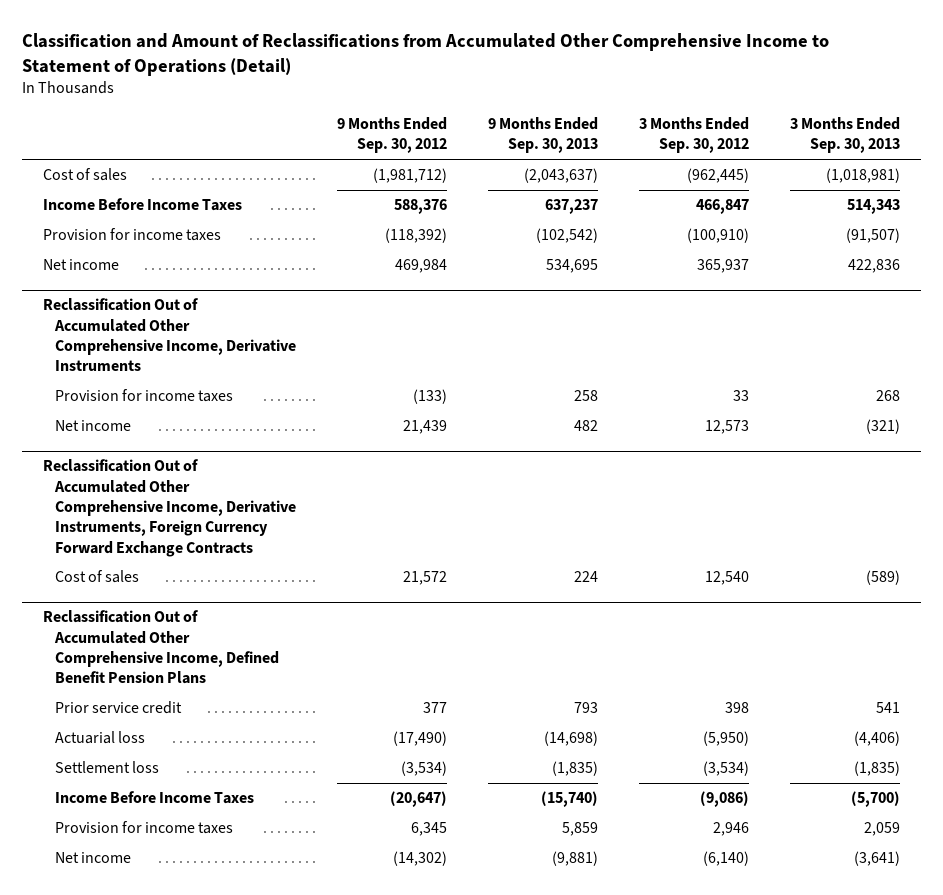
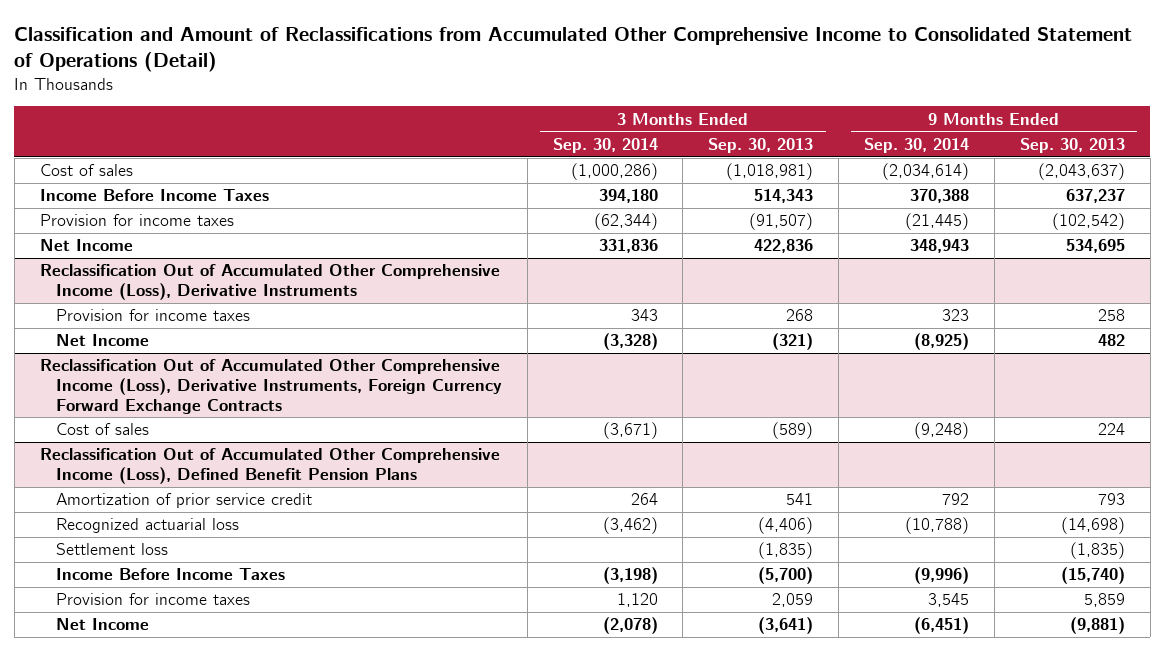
[22,33,830,76] Classification and Amount of Reclassifications from Accumulated Other Comprehensive Income to Statement of Operations (Detail) -> [14,26,1133,72] Classification and Amount of Reclassifications from Accumulated Other Comprehensive Income to Consolidated Statement of Operations (Detail)
[336,117,447,154] 9 Months Ended Sep. 30, 2012 -> none
[639,117,750,154] 3 Months Ended Sep. 30, 2012 -> none
none -> [552,137,658,153] Sep. 30, 2014
none -> [863,137,969,153] Sep. 30, 2014
[42,259,119,271] Net income -> [39,239,133,252] Net Income
[42,298,296,372] Reclassification Out of Accumulated Other Comprehensive Income, Derivative Instruments -> [39,264,500,301] Reclassification Out of Accumulated Other Comprehensive Income (Loss), Derivative Instruments
[54,420,131,432] Net income -> [55,334,149,347] Net Income
[42,459,296,557] Reclassification Out of Accumulated Other Comprehensive Income, Derivative Instruments, Foreign Currency Forward Exchange Contracts -> [39,359,502,414] Reclassification Out of Accumulated Other Comprehensive Income (Loss), Derivative Instruments, Foreign Currency Forward Exchange Contracts
[42,610,279,685] Reclassification Out of Accumulated Other Comprehensive Income, Defined Benefit Pension Plans -> [39,448,500,485] Reclassification Out of Accumulated Other Comprehensive Income (Loss), Defined Benefit Pension Plans
[54,701,182,715] Prior service credit -> [55,493,312,509] Amortization of prior service credit
[54,731,145,745] Actuarial loss -> [55,518,239,534] Recognized actuarial loss
[54,852,131,864] Net income -> [55,618,149,631] Net Income

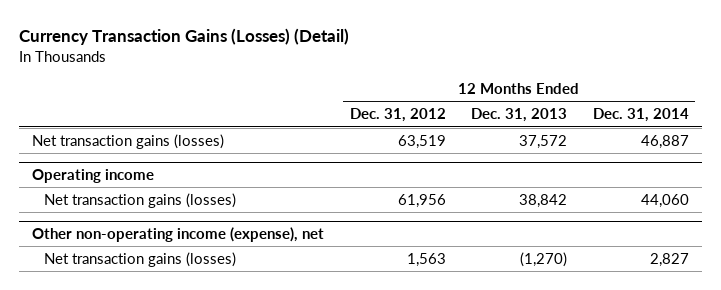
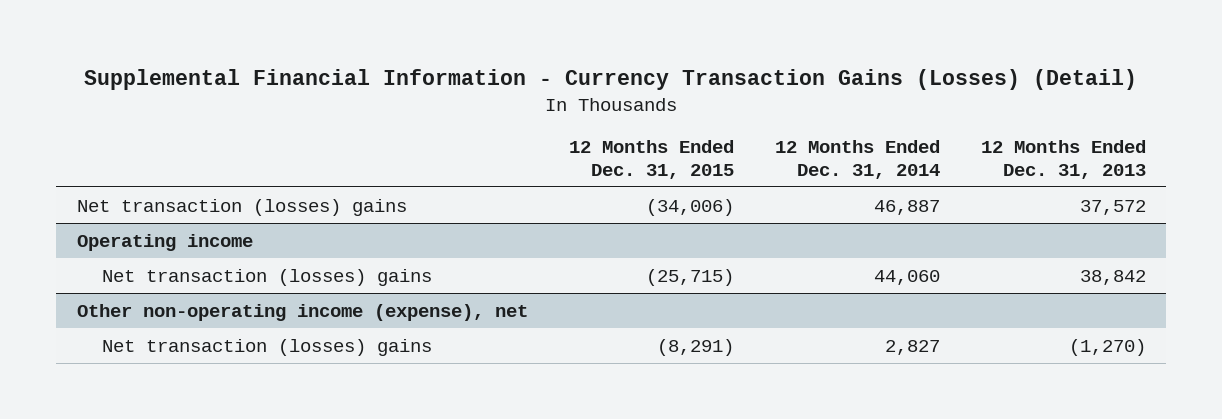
[18,27,349,45] Currency Transaction Gains (Losses) (Detail) -> [84,69,1138,91] Supplemental Financial Information - Currency Transaction Gains (Losses) (Detail)
[349,108,446,123] Dec. 31, 2012 -> none
none -> [568,140,734,179] 12 Months Ended Dec. 31, 2015
[31,133,224,149] Net transaction gains (losses) -> [76,198,407,216] Net transaction (losses) gains
[44,192,237,208] Net transaction gains (losses) -> [102,268,433,286] Net transaction (losses) gains
[44,251,237,267] Net transaction gains (losses) -> [102,338,433,356] Net transaction (losses) gains

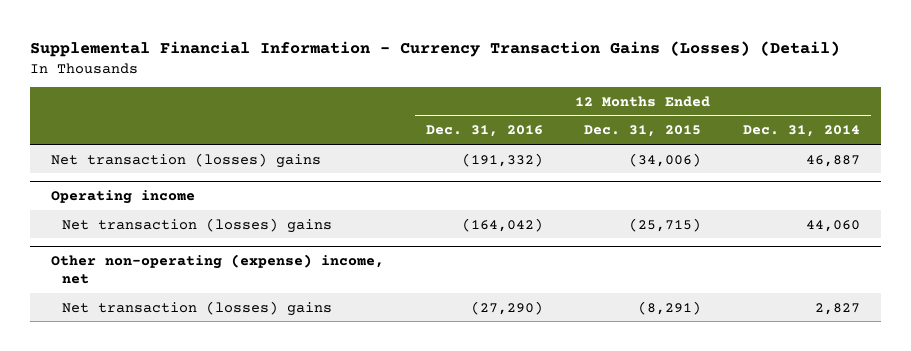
[980,140,1146,179] 12 Months Ended Dec. 31, 2013 -> none
none -> [425,125,543,138] Dec. 31, 2016
[76,303,528,321] Other non-operating income (expense), net -> [50,254,384,285] Other non-operating (expense) income, net

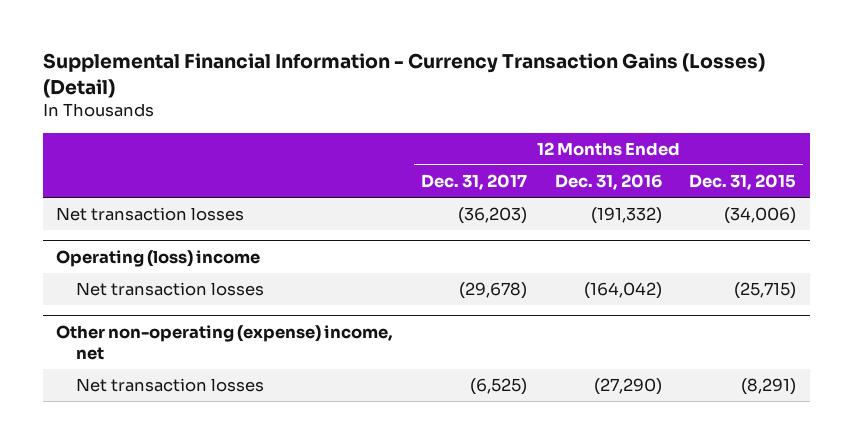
[743,125,861,138] Dec. 31, 2014 -> none
none -> [420,174,527,191] Dec. 31, 2017
[50,152,321,168] Net transaction (losses) gains -> [56,207,245,222] Net transaction losses
[50,190,195,205] Operating income -> [56,249,261,267] Operating (loss) income
[62,217,333,233] Net transaction (losses) gains -> [75,282,264,297] Net transaction losses
[62,300,333,316] Net transaction (losses) gains -> [75,378,264,393] Net transaction losses

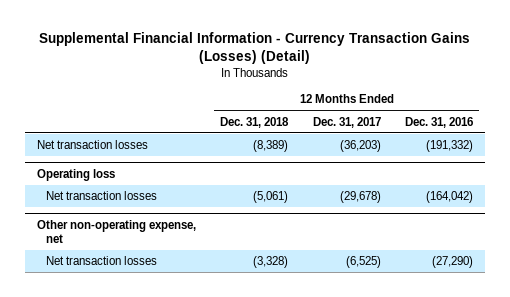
[689,174,797,191] Dec. 31, 2015 -> none
none -> [220,116,290,128] Dec. 31, 2018
[56,249,261,267] Operating (loss) income -> [36,169,115,182] Operating loss
[56,324,394,361] Other non-operating (expense) income, net -> [36,220,196,244] Other non-operating expense, net

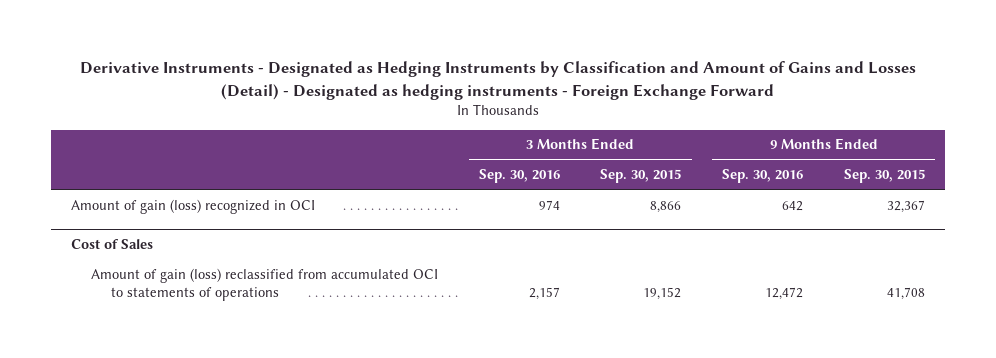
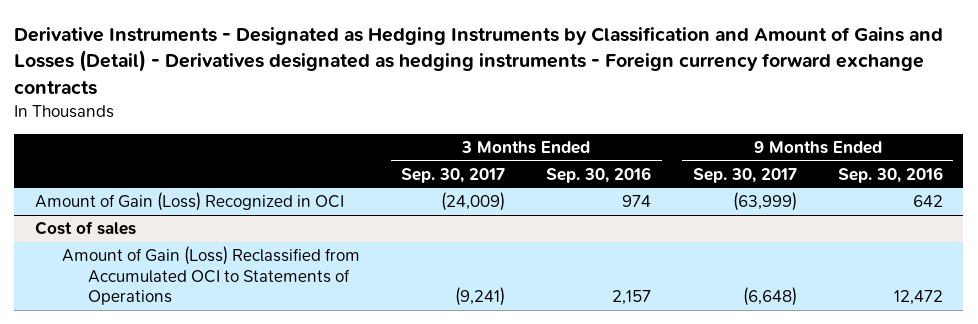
[79,61,916,100] Derivative Instruments - Designated as Hedging Instruments by Classification and Amount of Gains and Losses (Detail) - Designated as hedging instruments - Foreign Exchange Forward -> [14,26,944,95] Derivative Instruments - Designated as Hedging Instruments by Classification and Amount of Gains and Losses (Detail) - Derivatives designated as hedging instruments - Foreign currency forward exchange contracts
[600,169,682,184] Sep. 30, 2015 -> none
[843,169,925,184] Sep. 30, 2015 -> none
none -> [400,167,505,183] Sep. 30, 2017
none -> [692,167,797,183] Sep. 30, 2017
[70,198,315,214] Amount of gain (loss) recognized in OCI -> [34,192,344,212] Amount of Gain (Loss) Recognized in OCI
[70,238,153,249] Cost of Sales -> [34,221,136,236] Cost of sales
[90,267,438,302] Amount of gain (loss) reclassified from accumulated OCI to statements of operations -> [61,246,360,306] Amount of Gain (Loss) Reclassified from Accumulated OCI to Statements of Operations

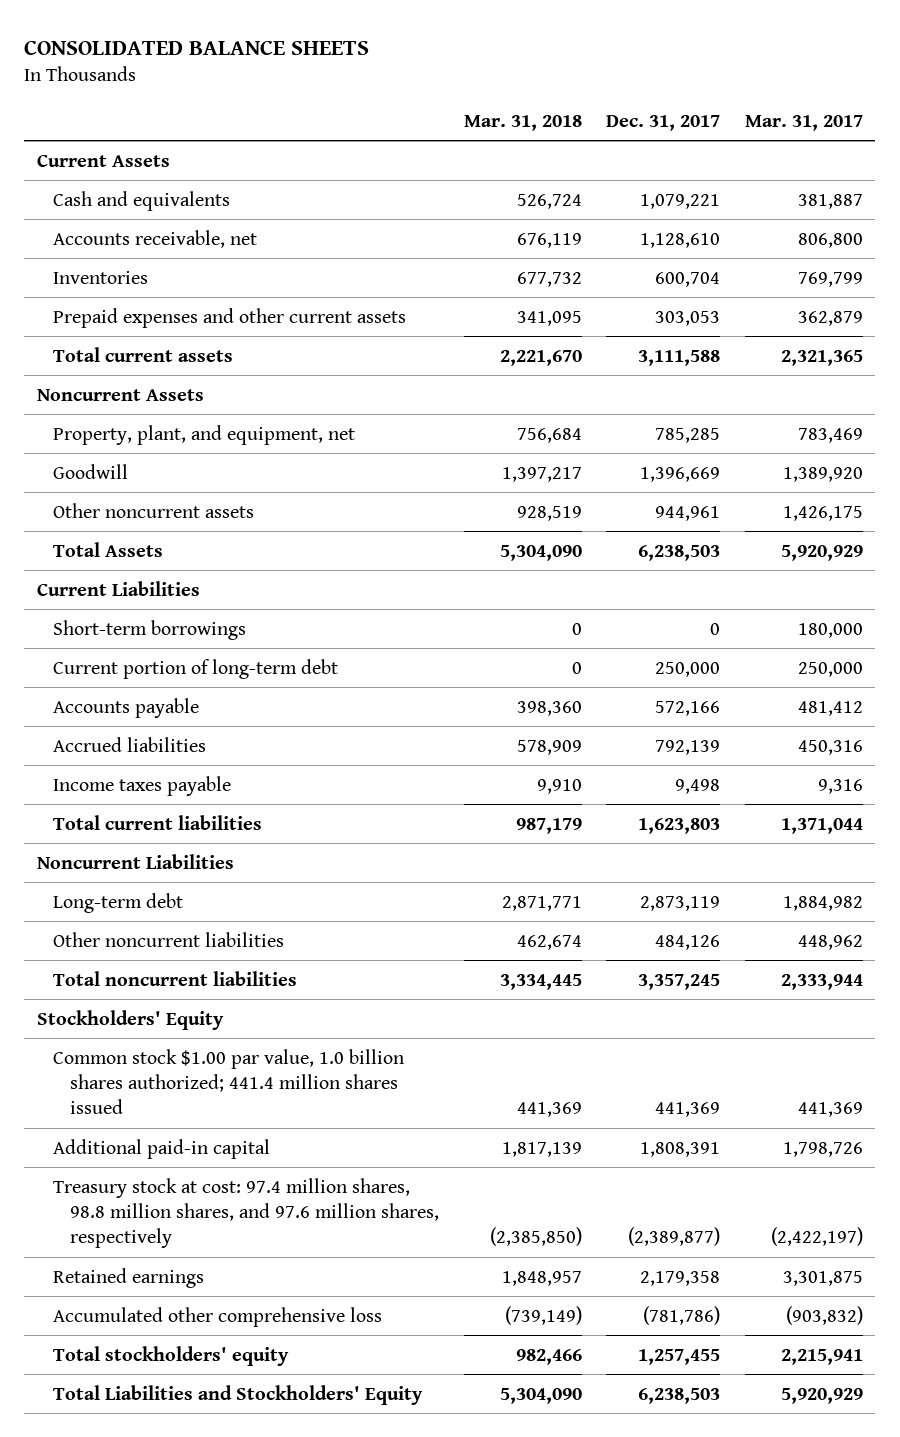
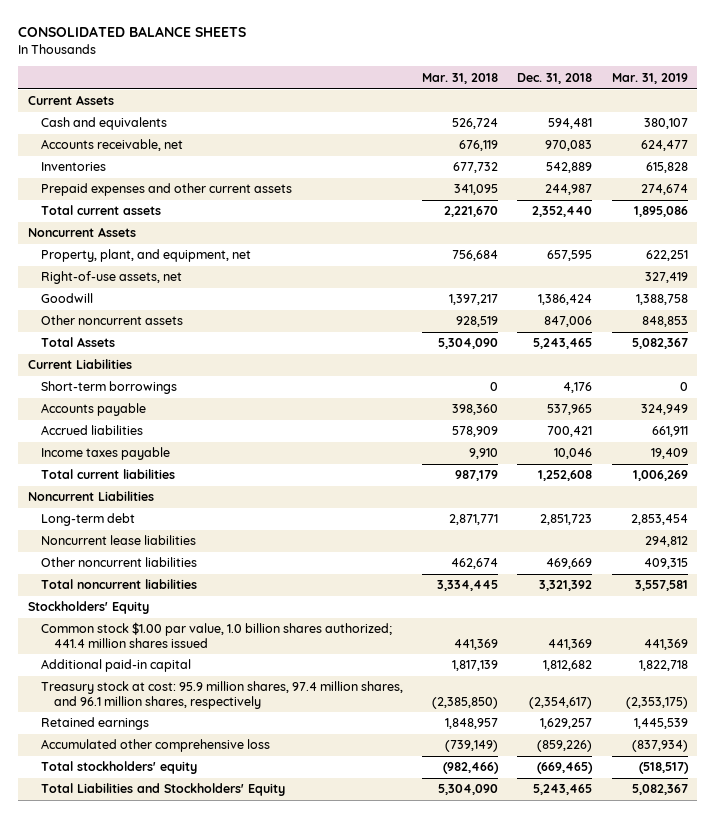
[606,114,721,131] Dec. 31, 2017 -> none
[745,114,864,131] Mar. 31, 2017 -> none
none -> [517,72,593,84] Dec. 31, 2018
none -> [611,72,688,84] Mar. 31, 2019
none -> [40,271,182,285] Right-of-use assets, net
[53,658,339,679] Current portion of long-term debt -> none
none -> [40,535,196,546] Noncurrent lease liabilities
[53,1177,439,1249] Treasury stock at cost: 97.4 million shares, 98.8 million shares, and 97.6 million shares, respectively -> [40,681,403,709] Treasury stock at cost: 95.9 million shares, 97.4 million shares, and 96.1 million shares, respectively
[515,1348,582,1365] 982,466 -> [443,762,500,775] (982,466)

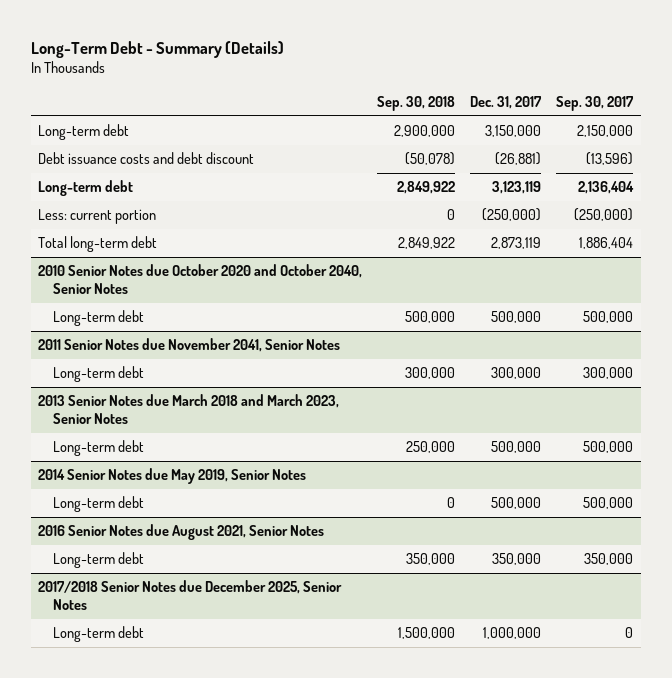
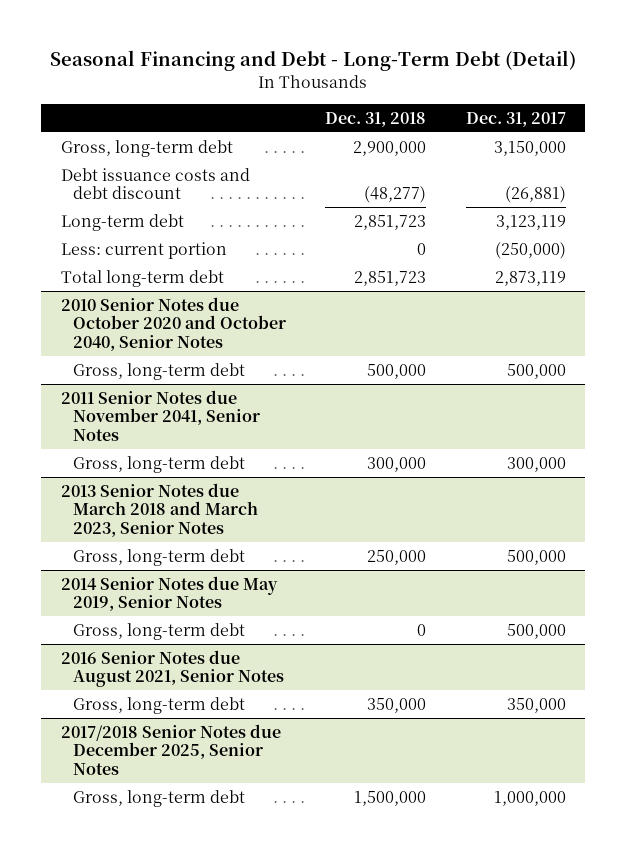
[31,40,285,58] Long-Term Debt - Summary (Details) -> [50,50,577,72] Seasonal Financing and Debt - Long-Term Debt (Detail)
[377,96,456,112] Sep. 30, 2018 -> none
[556,96,635,112] Sep. 30, 2017 -> none
none -> [325,111,427,127] Dec. 31, 2018
[38,124,130,141] Long-term debt -> [60,139,233,157] Gross, long-term debt
[52,310,144,327] Long-term debt -> [72,362,245,380] Gross, long-term debt
[52,366,144,383] Long-term debt -> [72,455,245,473] Gross, long-term debt
[52,440,144,457] Long-term debt -> [72,548,245,566] Gross, long-term debt
[52,496,144,513] Long-term debt -> [72,622,245,640] Gross, long-term debt
[52,552,144,569] Long-term debt -> [72,696,245,714] Gross, long-term debt
[52,626,144,643] Long-term debt -> [72,789,245,807] Gross, long-term debt

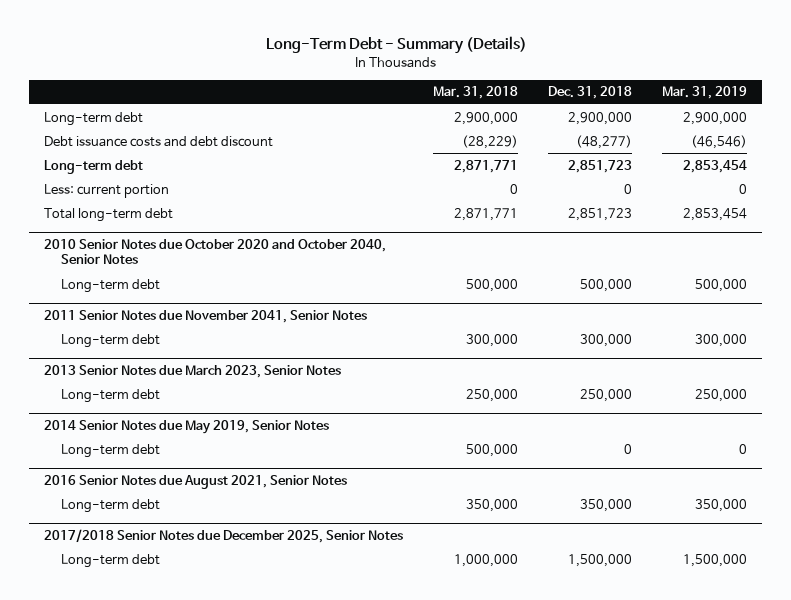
[50,50,577,72] Seasonal Financing and Debt - Long-Term Debt (Detail) -> [265,36,527,55] Long-Term Debt - Summary (Details)
[465,111,566,127] Dec. 31, 2017 -> none
none -> [433,86,519,100] Mar. 31, 2018
none -> [662,86,748,100] Mar. 31, 2019
[60,139,233,157] Gross, long-term debt -> [44,111,144,126] Long-term debt
[72,362,245,380] Gross, long-term debt -> [60,278,160,293] Long-term debt
[72,455,245,473] Gross, long-term debt -> [60,333,160,348] Long-term debt
[60,482,258,538] 2013 Senior Notes due March 2018 and March 2023, Senior Notes -> [44,365,342,379] 2013 Senior Notes due March 2023, Senior Notes
[72,548,245,566] Gross, long-term debt -> [60,388,160,403] Long-term debt
[72,622,245,640] Gross, long-term debt -> [60,443,160,458] Long-term debt
[72,696,245,714] Gross, long-term debt -> [60,498,160,513] Long-term debt
[72,789,245,807] Gross, long-term debt -> [60,553,160,568] Long-term debt

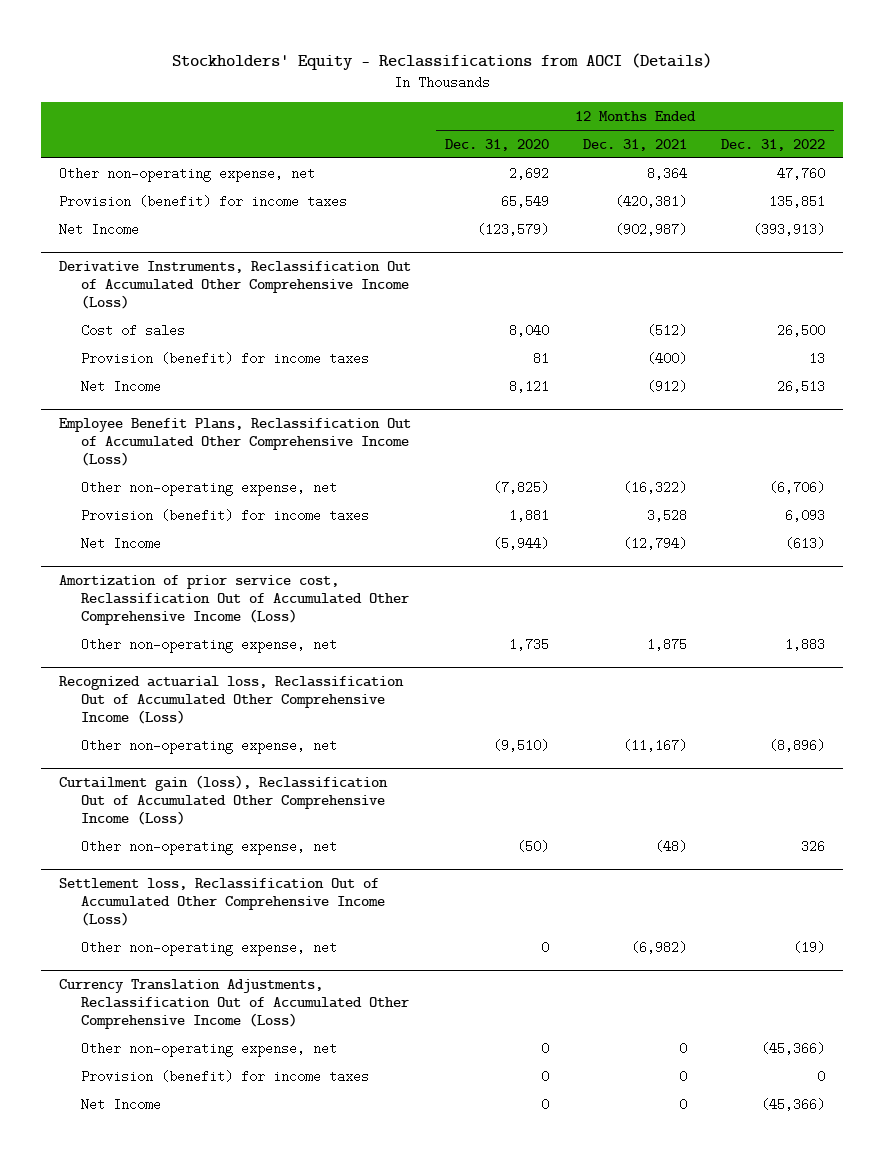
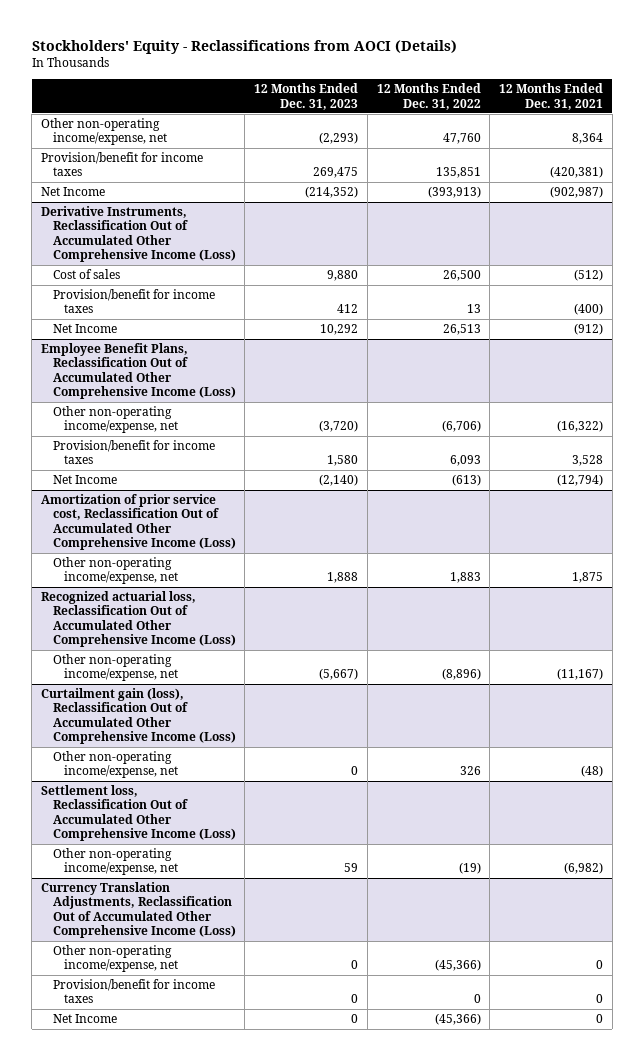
[444,138,549,151] Dec. 31, 2020 -> none
none -> [254,83,359,110] 12 Months Ended Dec. 31, 2023
[58,166,315,182] Other non-operating expense, net -> [40,118,167,146] Other non-operating income/expense, net
[58,194,347,208] Provision (benefit) for income taxes -> [40,152,203,177] Provision/benefit for income taxes
[80,351,369,365] Provision (benefit) for income taxes -> [52,289,215,314] Provision/benefit for income taxes
[80,480,337,496] Other non-operating expense, net -> [52,406,179,434] Other non-operating income/expense, net
[80,508,369,522] Provision (benefit) for income taxes -> [52,440,215,465] Provision/benefit for income taxes
[80,637,337,653] Other non-operating expense, net -> [52,557,179,585] Other non-operating income/expense, net
[80,738,337,754] Other non-operating expense, net -> [52,654,179,682] Other non-operating income/expense, net
[80,839,337,855] Other non-operating expense, net -> [52,751,179,779] Other non-operating income/expense, net
[80,940,337,956] Other non-operating expense, net -> [52,848,179,876] Other non-operating income/expense, net
[80,1041,337,1057] Other non-operating expense, net -> [52,945,179,973] Other non-operating income/expense, net
[80,1069,369,1083] Provision (benefit) for income taxes -> [52,979,215,1004] Provision/benefit for income taxes

